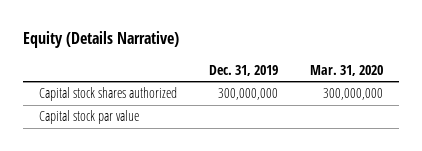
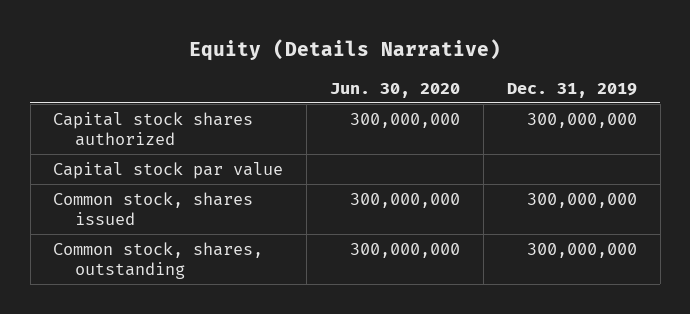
[309,64,383,76] Mar. 31, 2020 -> none
none -> [330,82,461,98] Jun. 30, 2020
none -> [53,191,254,225] Common stock, shares issued
none -> [53,241,264,279] Common stock, shares, outstanding

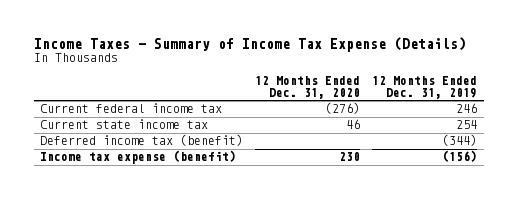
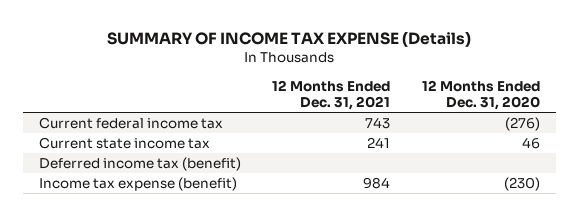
[33,36,466,52] Income Taxes - Summary of Income Tax Expense (Details) -> [107,30,472,47] SUMMARY OF INCOME TAX EXPENSE (Details)
[372,75,478,99] 12 Months Ended Dec. 31, 2019 -> none
none -> [272,79,391,111] 12 Months Ended Dec. 31, 2021
[339,152,361,162] 230 -> [503,177,540,192] (230)

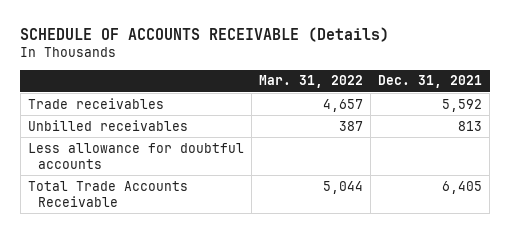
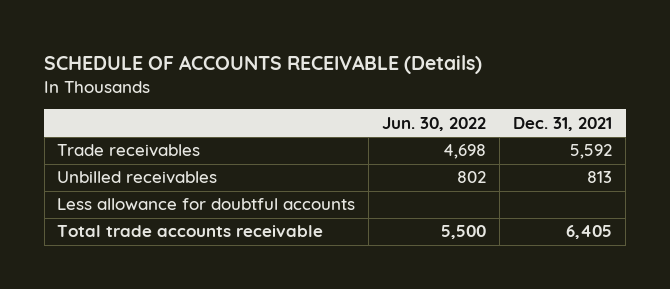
[258,75,363,89] Mar. 31, 2022 -> none
none -> [382,116,487,131] Jun. 30, 2022
[27,180,188,207] Total Trade Accounts Receivable -> [57,225,324,238] Total trade accounts receivable

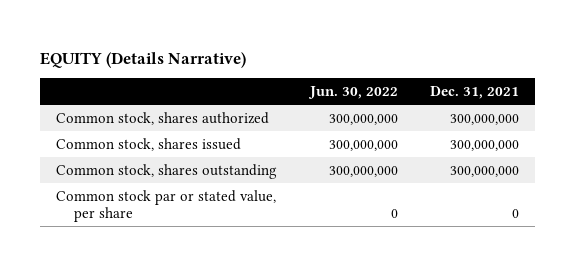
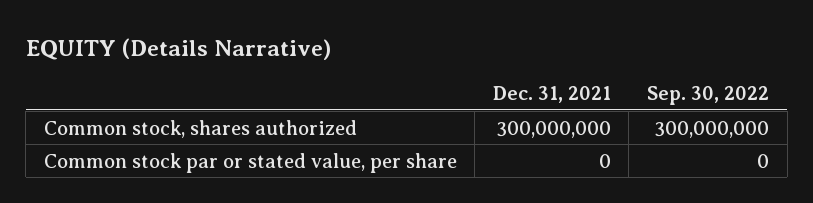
[307,86,398,100] Jun. 30, 2022 -> none
none -> [646,85,769,105] Sep. 30, 2022
[56,137,242,151] Common stock, shares issued -> none
[56,163,278,179] Common stock, shares outstanding -> none

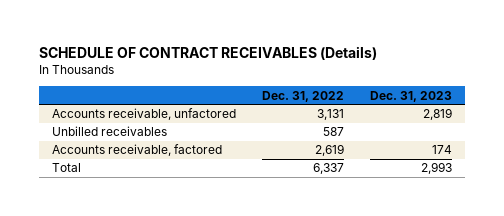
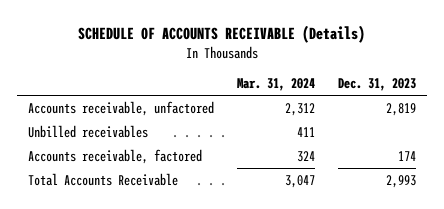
[39,45,378,60] SCHEDULE OF CONTRACT RECEIVABLES (Details) -> [77,24,365,43] SCHEDULE OF ACCOUNTS RECEIVABLE (Details)
[262,90,345,102] Dec. 31, 2022 -> none
none -> [236,78,315,92] Mar. 31, 2024
[52,163,82,173] Total -> [28,172,179,186] Total Accounts Receivable

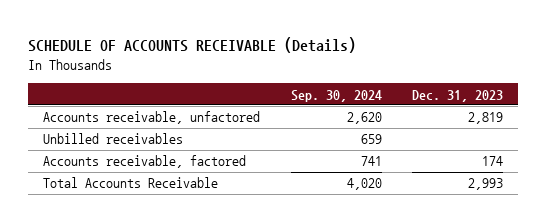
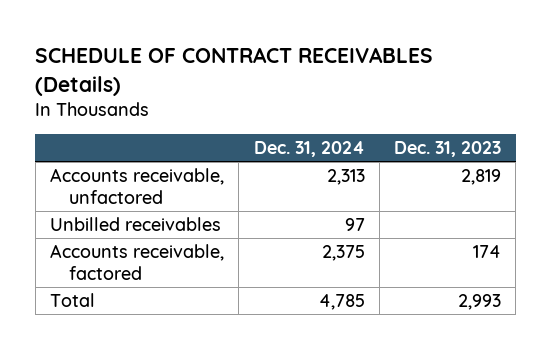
[28,37,357,54] SCHEDULE OF ACCOUNTS RECEIVABLE (Details) -> [35,47,434,96] SCHEDULE OF CONTRACT RECEIVABLES (Details)
[290,89,382,102] Sep. 30, 2024 -> none
none -> [253,141,365,158] Dec. 31, 2024
[43,177,219,189] Total Accounts Receivable -> [50,292,96,307] Total

